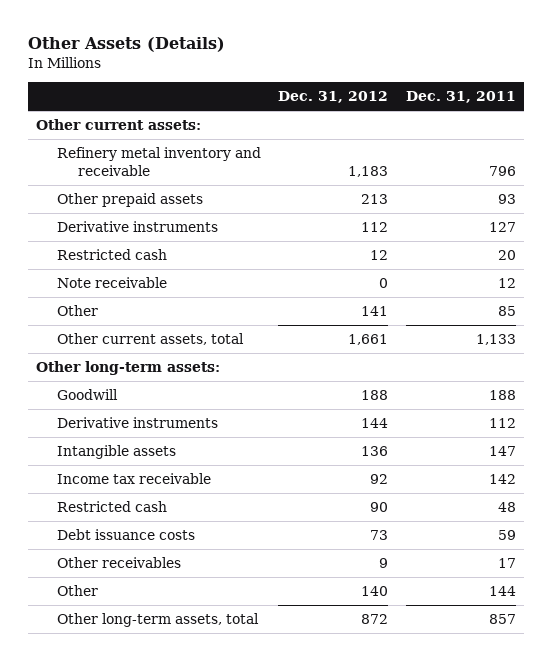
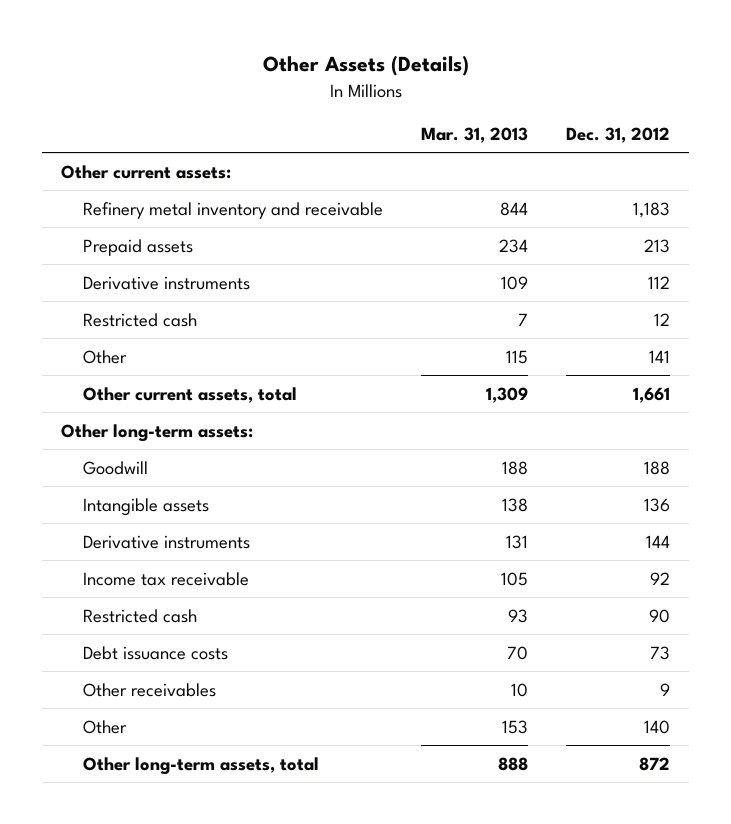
[405,91,516,104] Dec. 31, 2011 -> none
none -> [420,127,528,144] Mar. 31, 2013
[57,193,204,208] Other prepaid assets -> [82,238,193,256] Prepaid assets
[57,277,168,289] Note receivable -> none
[57,417,219,429] Derivative instruments -> [82,534,250,549] Derivative instruments

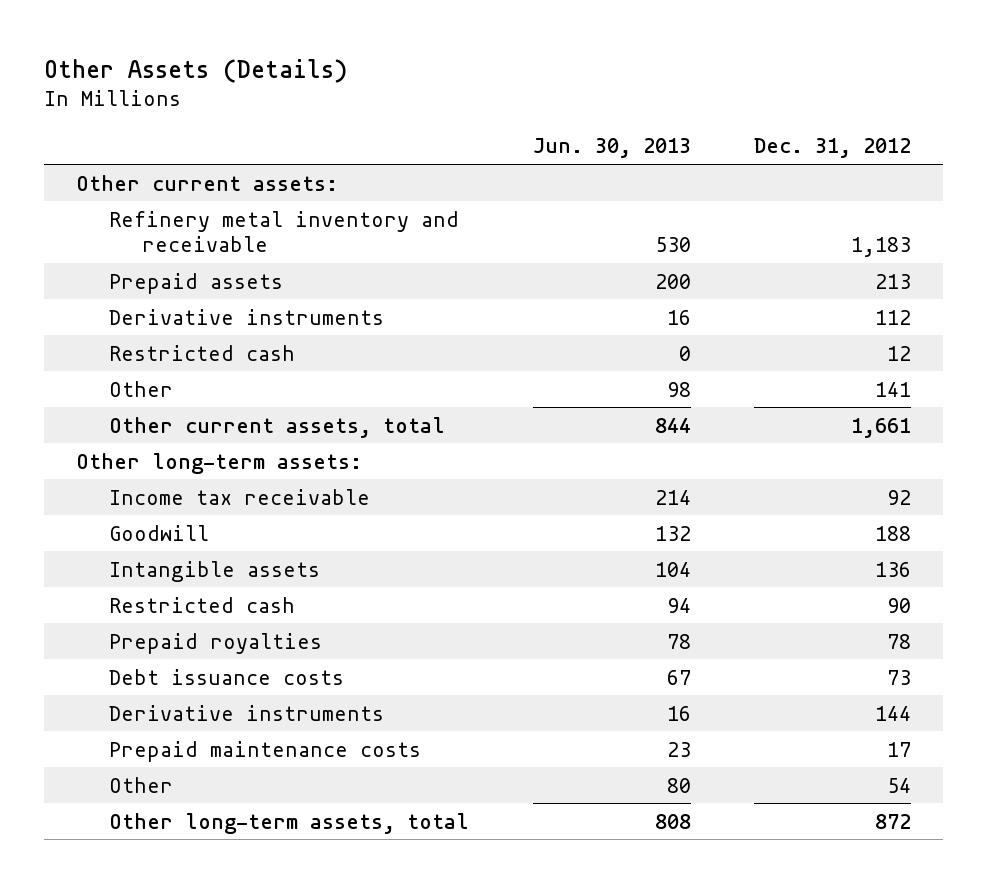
[420,127,528,144] Mar. 31, 2013 -> none
none -> [532,138,691,159] Jun. 30, 2013
[82,571,249,586] Income tax receivable -> [109,488,371,505] Income tax receivable
none -> [109,632,323,654] Prepaid royalties
[82,682,216,697] Other receivables -> none
[82,534,250,549] Derivative instruments -> [109,704,385,721] Derivative instruments
none -> [109,740,422,762] Prepaid maintenance costs
[643,719,670,734] 140 -> [886,777,911,793] 54

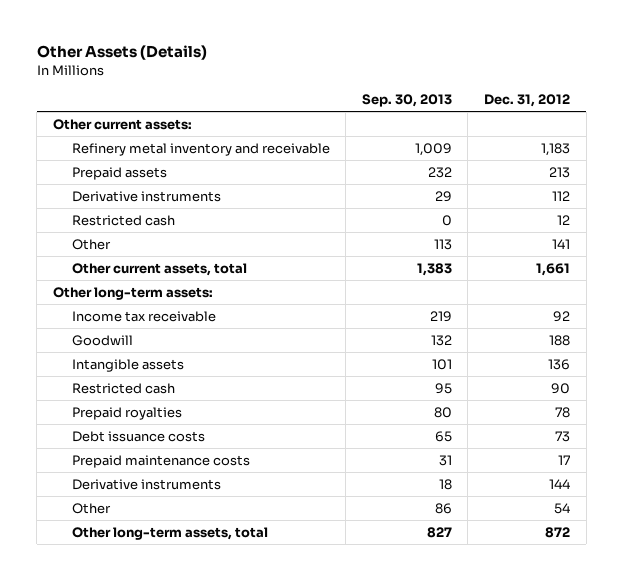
[532,138,691,159] Jun. 30, 2013 -> none
none -> [361,94,452,108] Sep. 30, 2013
[109,704,385,721] Derivative instruments -> [71,478,221,490] Derivative instruments

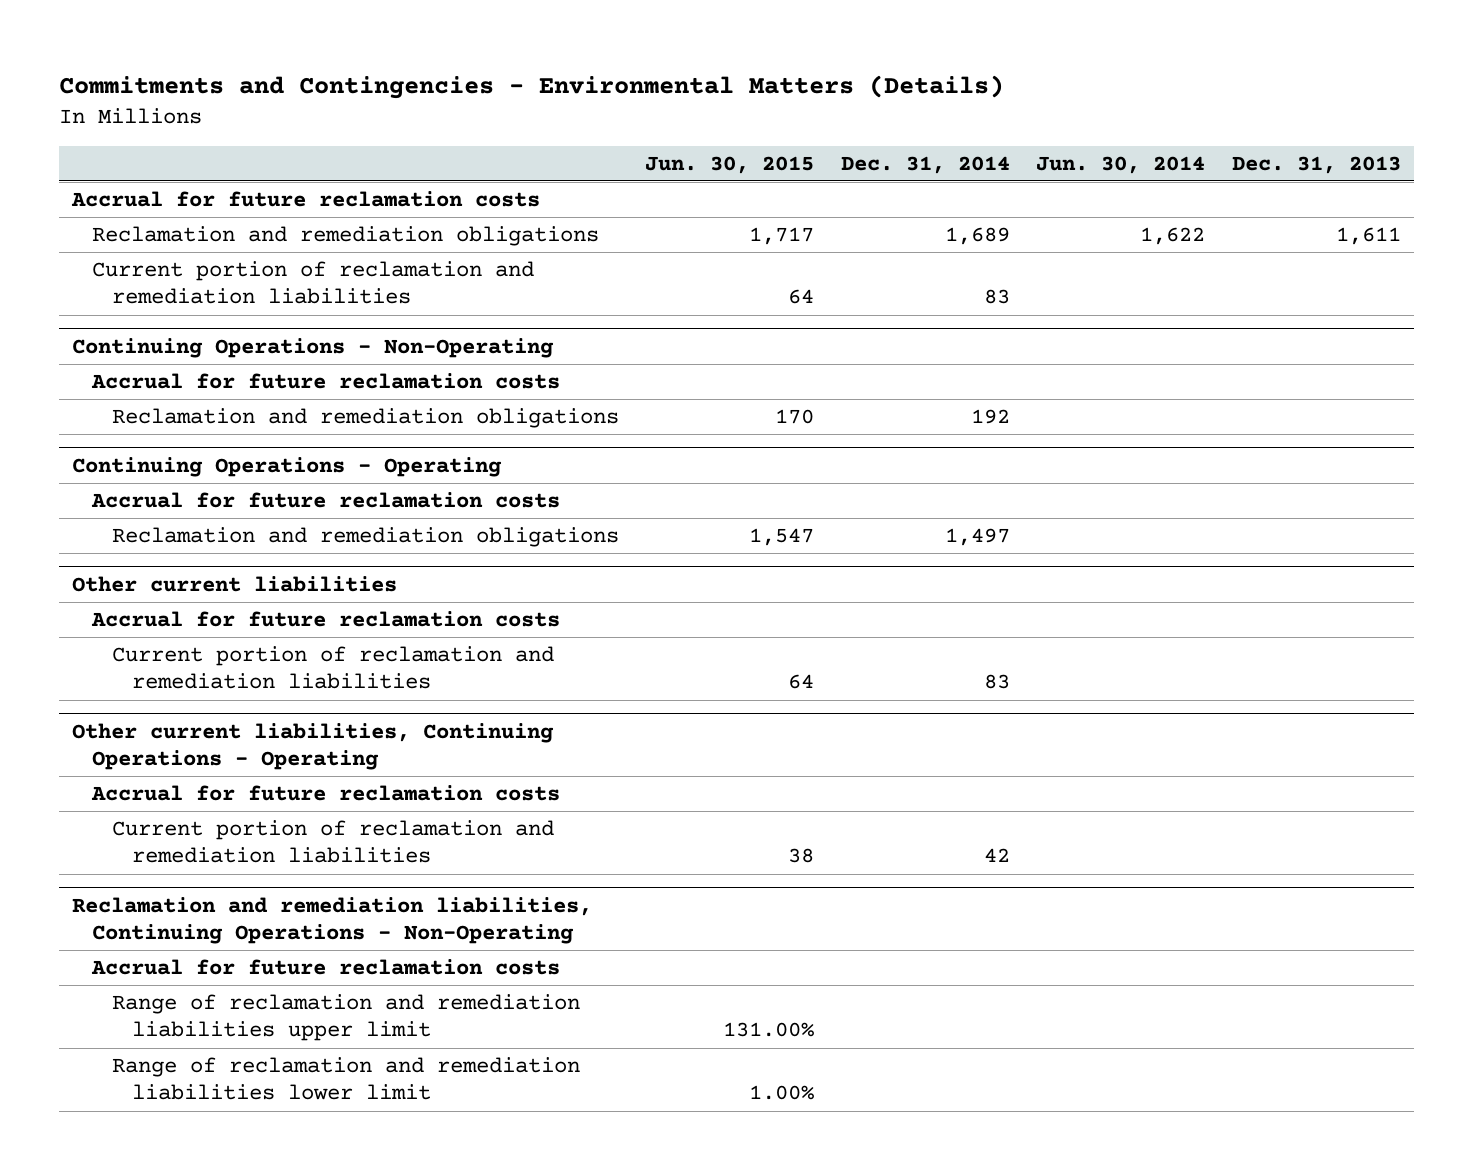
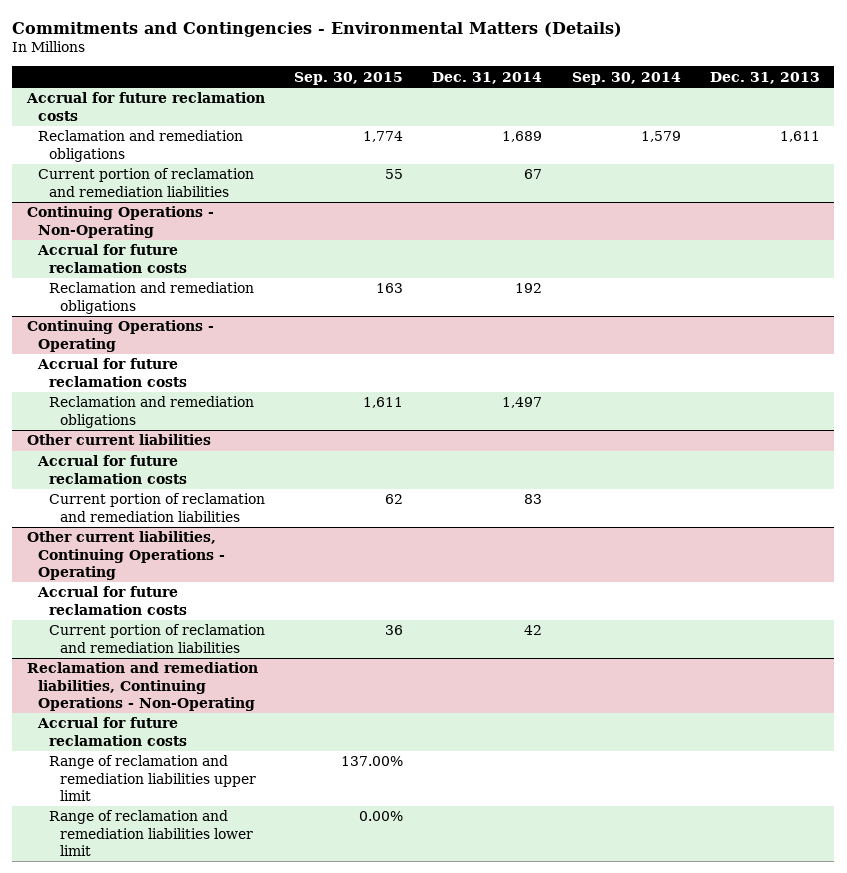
[645,155,815,174] Jun. 30, 2015 -> none
[1036,155,1206,174] Jun. 30, 2014 -> none
none -> [294,71,404,85] Sep. 30, 2015
none -> [571,71,681,85] Sep. 30, 2014
[983,289,1010,305] 83 -> [524,169,543,180] 67

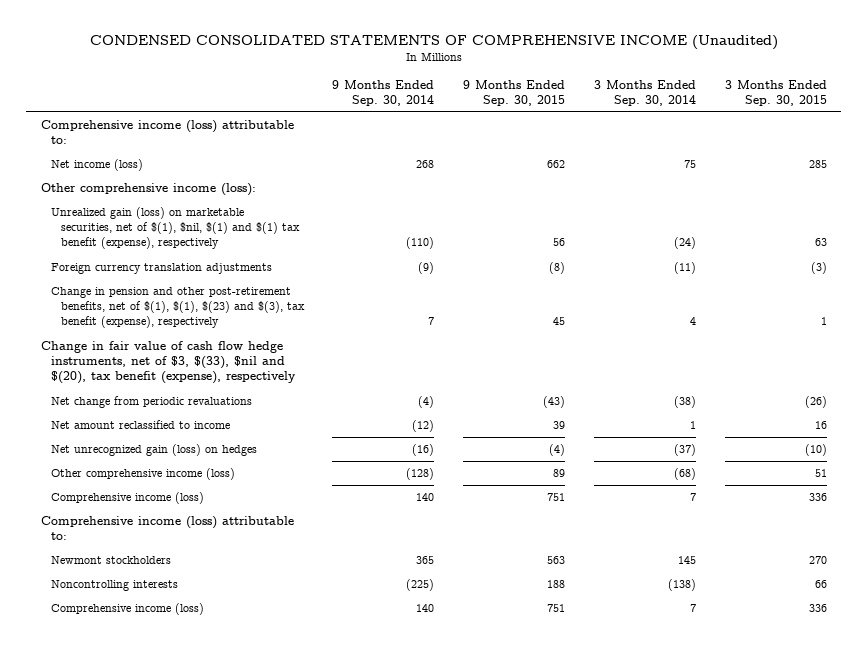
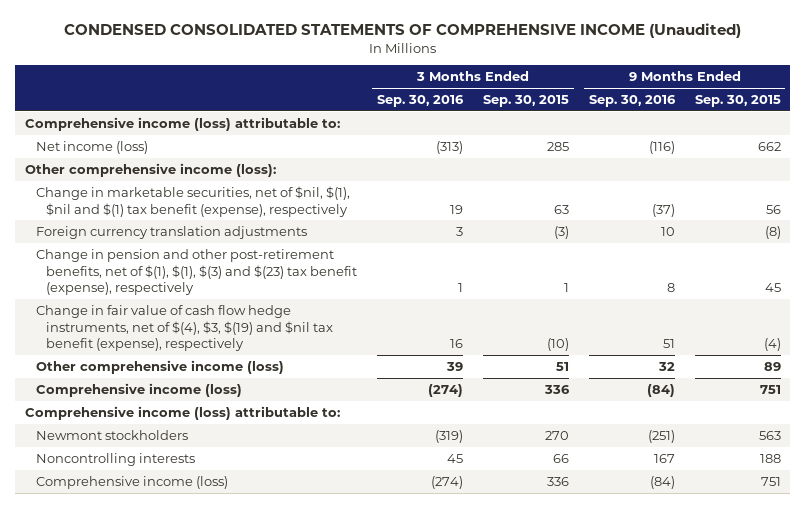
[332,79,435,106] 9 Months Ended Sep. 30, 2014 -> none
[593,79,696,106] 3 Months Ended Sep. 30, 2014 -> none
none -> [377,95,465,108] Sep. 30, 2016
none -> [588,95,676,108] Sep. 30, 2016
[50,207,300,250] Unrealized gain (loss) on marketable securities, net of $(1), $nil, $(1) and $(1) tax benefit (expense), respectively -> [35,185,350,217] Change in marketable securities, net of $nil, $(1), $nil and $(1) tax benefit (expense), respectively
[40,341,296,385] Change in fair value of cash flow hedge instruments, net of $3, $(33), $nil and $(20), tax benefit (expense), respectively -> none
[50,396,252,409] Net change from periodic revaluations -> none
[50,420,230,430] Net amount reclassified to income -> none
[50,287,305,329] Change in pension and other post-retirement benefits, net of $(1), $(1), $(23) and $(3), tax benefit (expense), respectively -> [35,248,358,296] Change in pension and other post-retirement benefits, net of $(1), $(1), $(3) and $(23) tax benefit (expense), respectively
[50,444,257,457] Net unrecognized gain (loss) on hedges -> [35,304,334,352] Change in fair value of cash flow hedge instruments, net of $(4), $3, $(19) and $nil tax benefit (expense), respectively

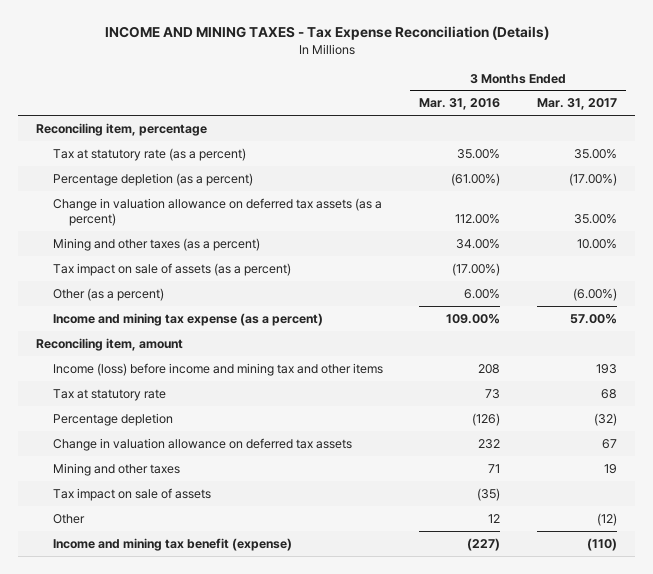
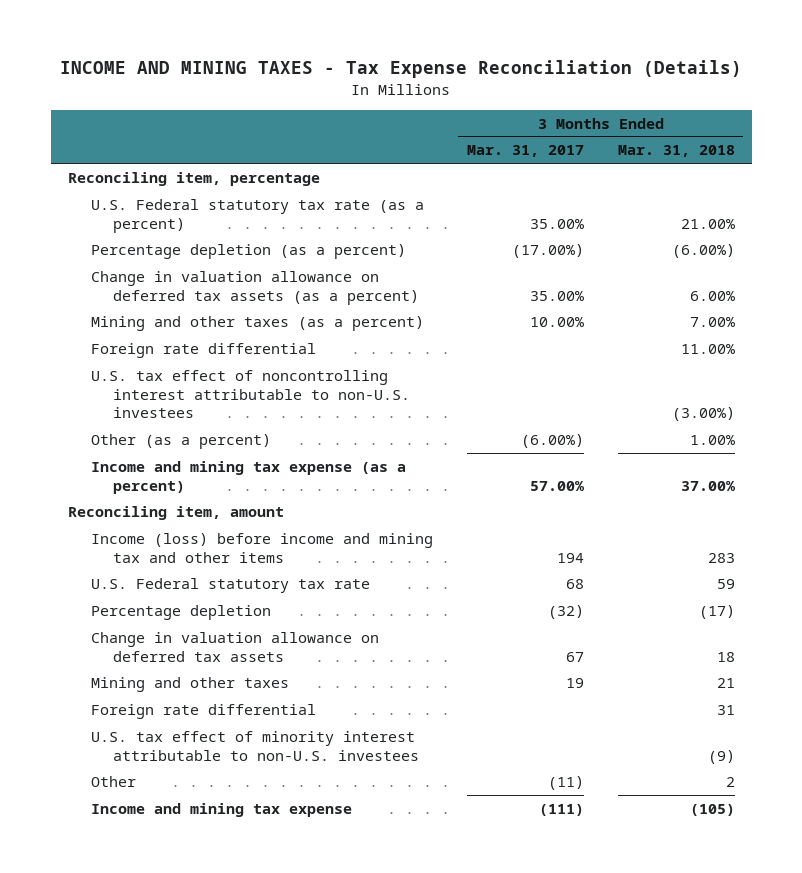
[419,98,501,111] Mar. 31, 2016 -> none
none -> [617,145,735,158] Mar. 31, 2018
[52,147,246,161] Tax at statutory rate (as a percent) -> [90,198,424,233] U.S. Federal statutory tax rate (as a percent)
[52,262,291,276] Tax impact on sale of assets (as a percent) -> none
none -> [90,342,316,358] Foreign rate differential
none -> [90,369,411,419] U.S. tax effect of noncontrolling interest attributable to non-U.S. investees
[595,363,617,374] 193 -> [556,552,584,563] 194
[52,388,166,401] Tax at statutory rate -> [90,577,370,593] U.S. Federal statutory tax rate
[52,487,211,501] Tax impact on sale of assets -> none
none -> [90,703,316,719] Foreign rate differential
none -> [90,730,420,761] U.S. tax effect of minority interest attributable to non-U.S. investees
[596,512,617,526] (12) -> [547,775,584,790] (11)
[52,537,292,551] Income and mining tax benefit (expense) -> [90,802,352,817] Income and mining tax expense
[586,537,617,551] (110) -> [538,803,584,816] (111)

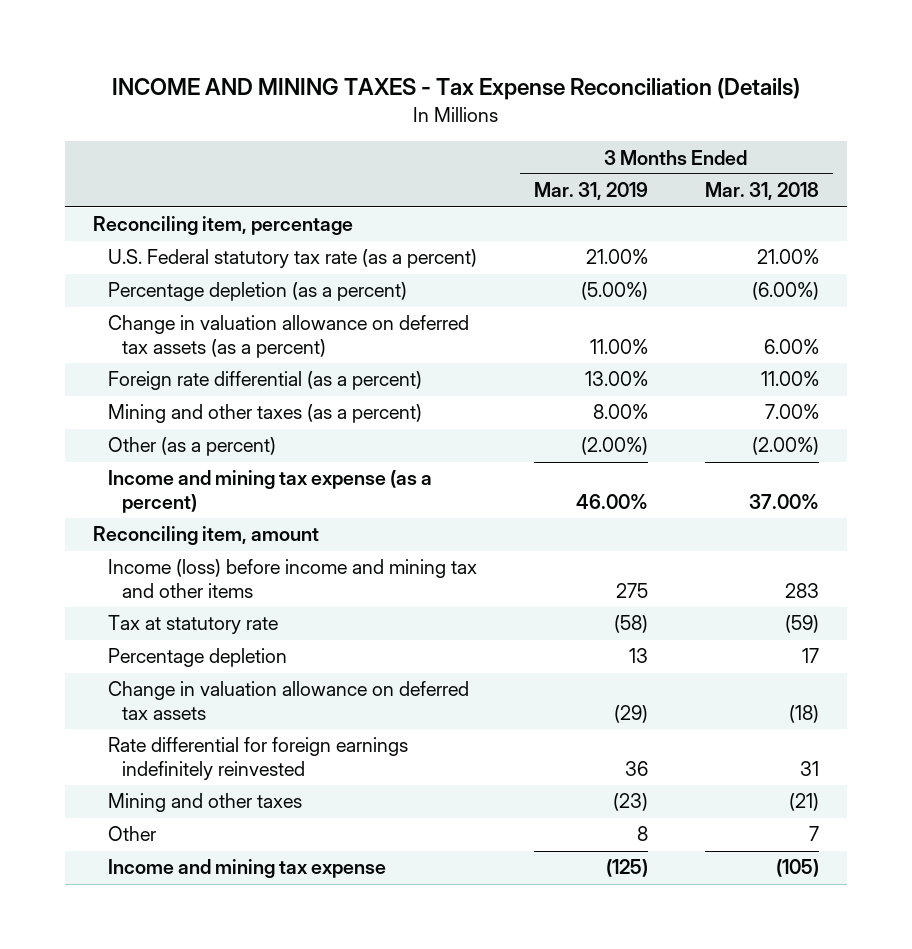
[466,145,584,158] Mar. 31, 2017 -> none
none -> [533,182,648,201] Mar. 31, 2019
none -> [107,371,422,391] Foreign rate differential (as a percent)
[90,342,316,358] Foreign rate differential -> none
[90,369,411,419] U.S. tax effect of noncontrolling interest attributable to non-U.S. investees -> none
[689,434,735,445] 1.00% -> [751,437,819,456] (2.00%)
[90,703,316,719] Foreign rate differential -> none
[90,730,420,761] U.S. tax effect of minority interest attributable to non-U.S. investees -> none
[90,577,370,593] U.S. Federal statutory tax rate -> [107,615,278,635] Tax at statutory rate
[716,578,735,589] 59 -> [784,615,819,634] (59)
[698,604,735,619] (17) -> [801,648,819,664] 17
[716,651,735,662] 18 -> [788,704,819,723] (18)
none -> [107,737,408,780] Rate differential for foreign earnings indefinitely reinvested
[716,677,735,688] 21 -> [788,793,819,812] (21)
[725,776,735,787] 2 -> [808,826,819,842] 7

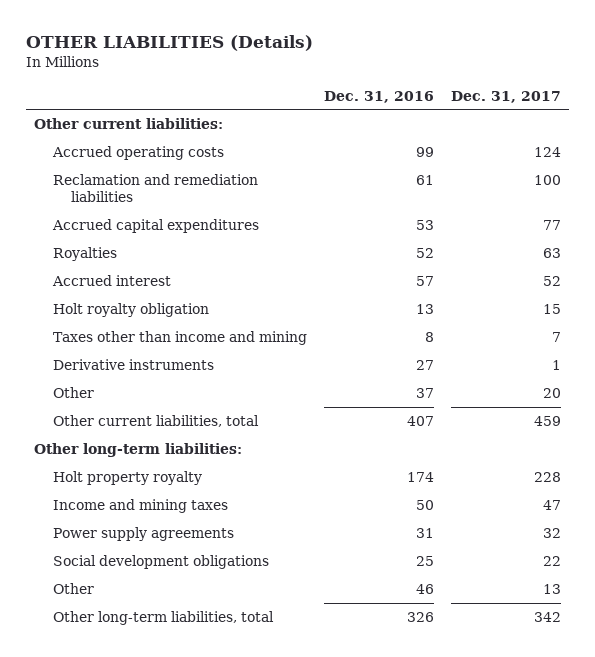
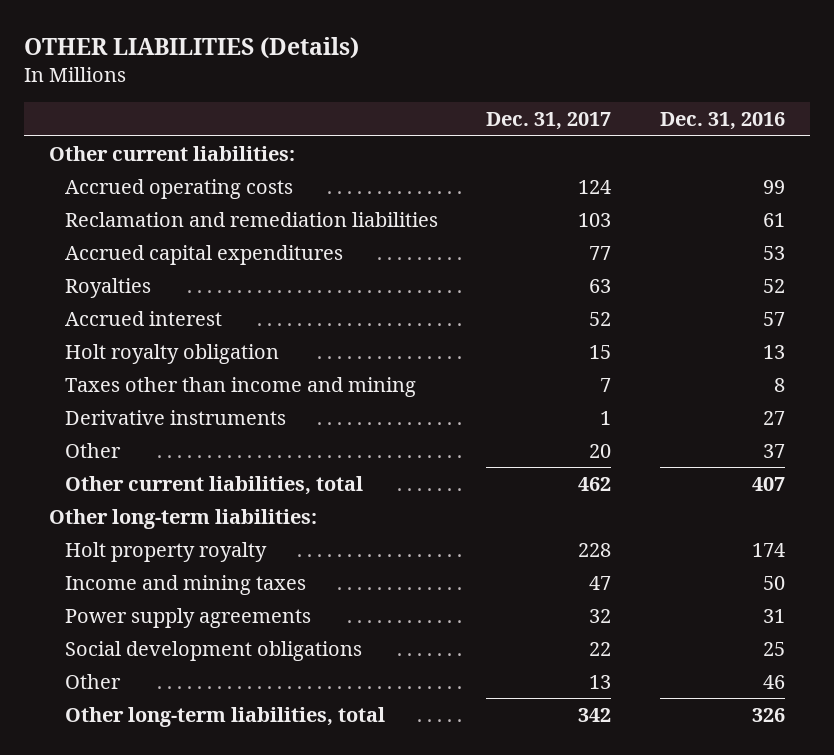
[533,175,561,186] 100 -> [578,212,612,227] 103
[533,416,561,427] 459 -> [578,476,612,491] 462

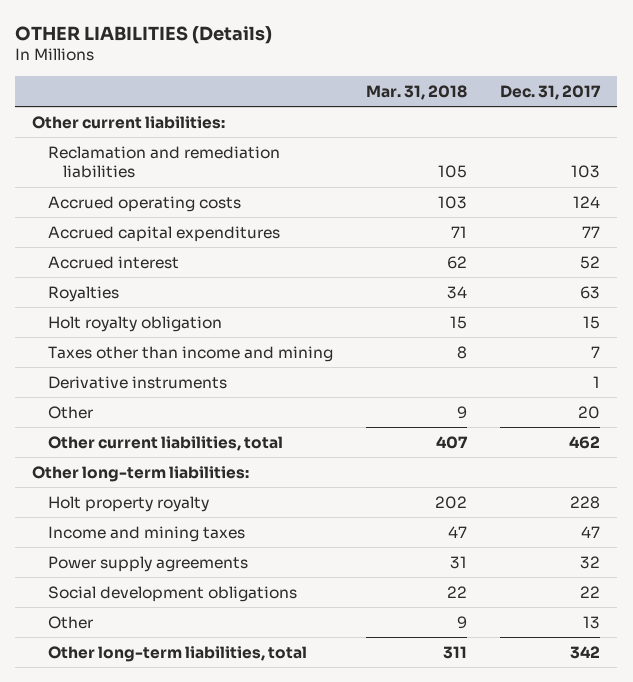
[660,112,786,131] Dec. 31, 2016 -> none
none -> [366,84,468,100] Mar. 31, 2018
[64,178,293,199] Accrued operating costs -> [47,195,241,212] Accrued operating costs
[64,277,151,298] Royalties -> [47,285,119,302] Royalties

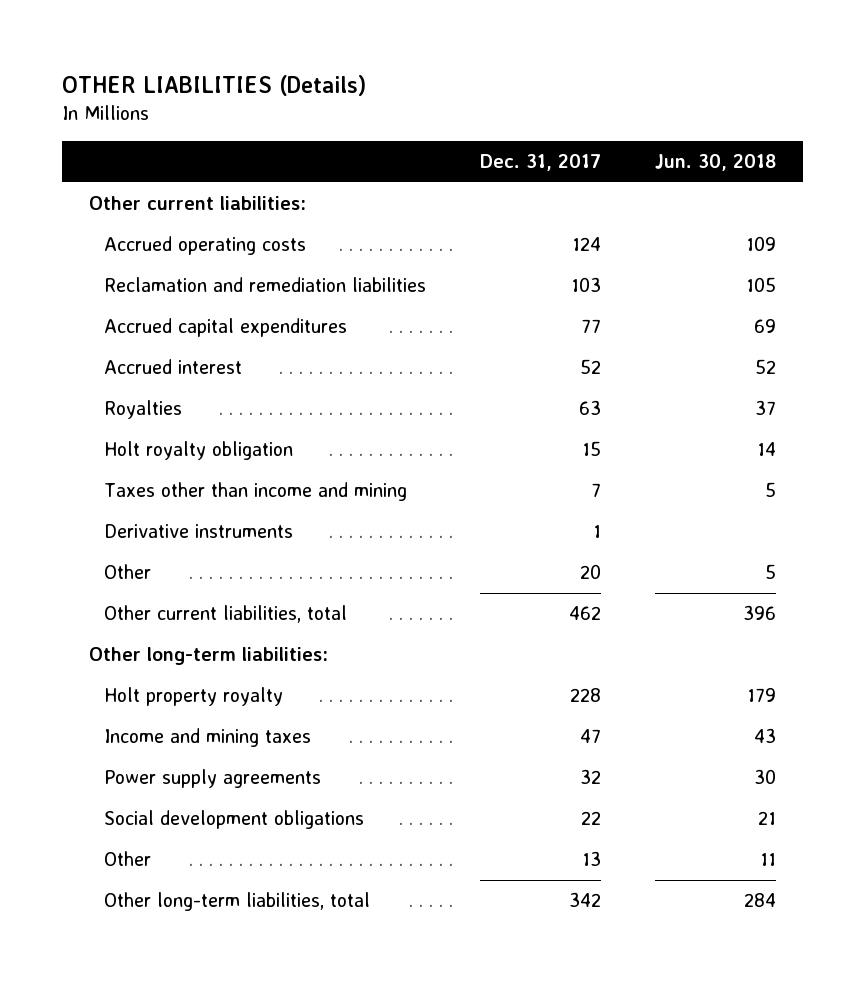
[366,84,468,100] Mar. 31, 2018 -> none
none -> [654,153,776,171] Jun. 30, 2018
[47,145,280,179] Reclamation and remediation liabilities -> [104,277,427,293] Reclamation and remediation liabilities

